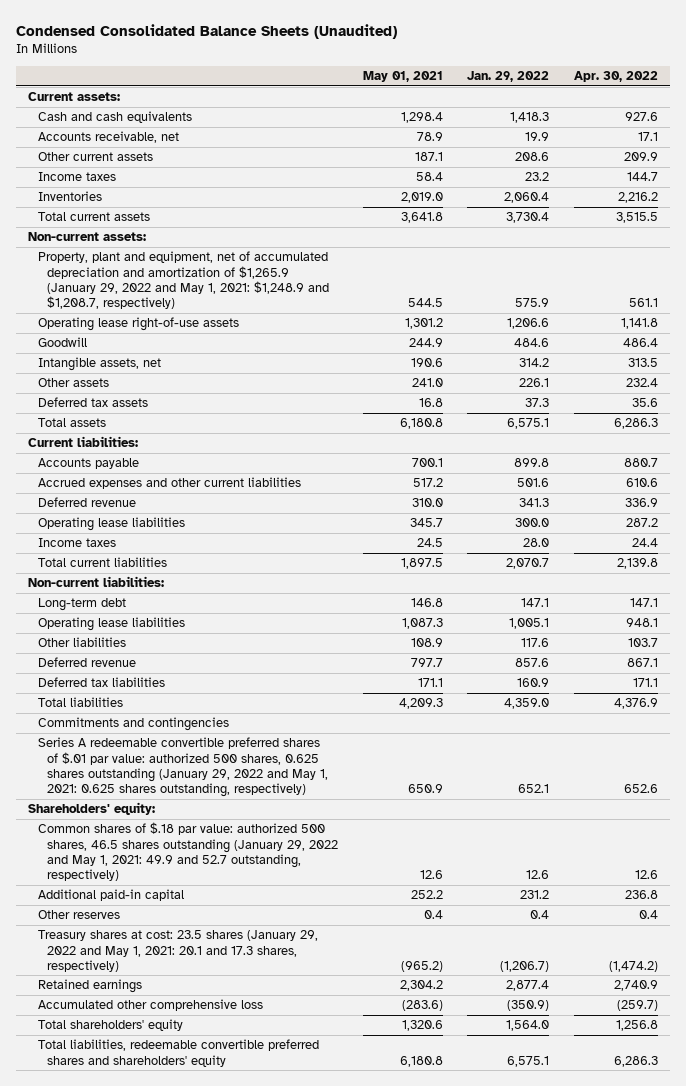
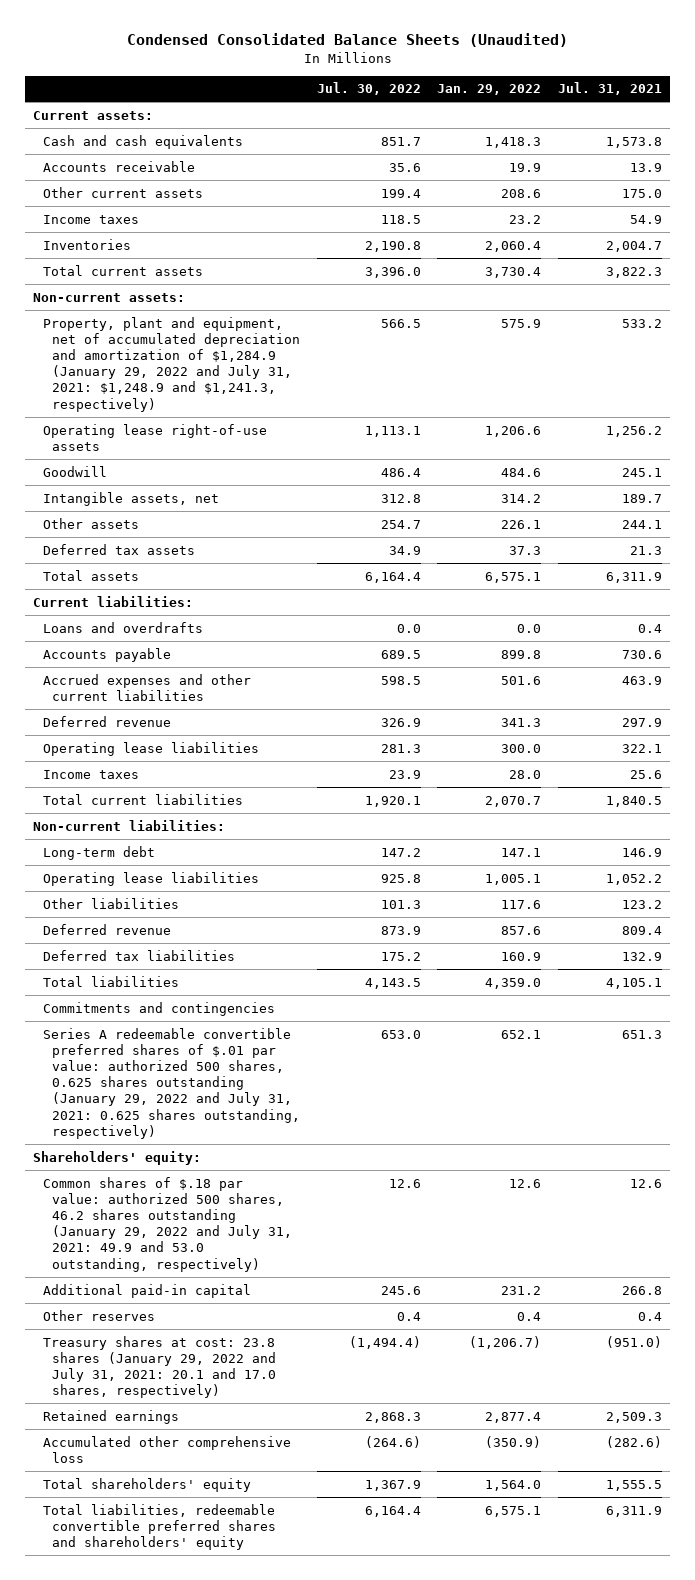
[362,71,443,83] May 01, 2021 -> none
[573,71,658,83] Apr. 30, 2022 -> none
none -> [316,82,421,96] Jul. 30, 2022
none -> [558,82,663,96] Jul. 31, 2021
[37,131,179,144] Accounts receivable, net -> [42,160,195,172] Accounts receivable
[37,251,330,310] Property, plant and equipment, net of accumulated depreciation and amortization of $1,265.9 (January 29, 2022 and May 1, 2021: $1,248.9 and $1,208.7, respectively) -> [42,316,301,412] Property, plant and equipment, net of accumulated depreciation and amortization of $1,284.9 (January 29, 2022 and July 31, 2021: $1,248.9 and $1,241.3, respectively)
none -> [42,621,203,633] Loans and overdrafts
[37,737,329,798] Series A redeemable convertible preferred shares of $.01 par value: authorized 500 shares, 0.625 shares outstanding (January 29, 2022 and May 1, 2021: 0.625 shares outstanding, respectively) -> [42,1027,301,1139] Series A redeemable convertible preferred shares of $.01 par value: authorized 500 shares, 0.625 shares outstanding (January 29, 2022 and July 31, 2021: 0.625 shares outstanding, respectively)
[37,822,339,882] Common shares of $.18 par value: authorized 500 shares, 46.5 shares outstanding (January 29, 2022 and May 1, 2021: 49.9 and 52.7 outstanding, respectively) -> [42,1176,293,1272] Common shares of $.18 par value: authorized 500 shares, 46.2 shares outstanding (January 29, 2022 and July 31, 2021: 49.9 and 53.0 outstanding, respectively)
[37,930,318,972] Treasury shares at cost: 23.5 shares (January 29, 2022 and May 1, 2021: 20.1 and 17.3 shares, respectively) -> [42,1335,277,1399] Treasury shares at cost: 23.8 shares (January 29, 2022 and July 31, 2021: 20.1 and 17.0 shares, respectively)

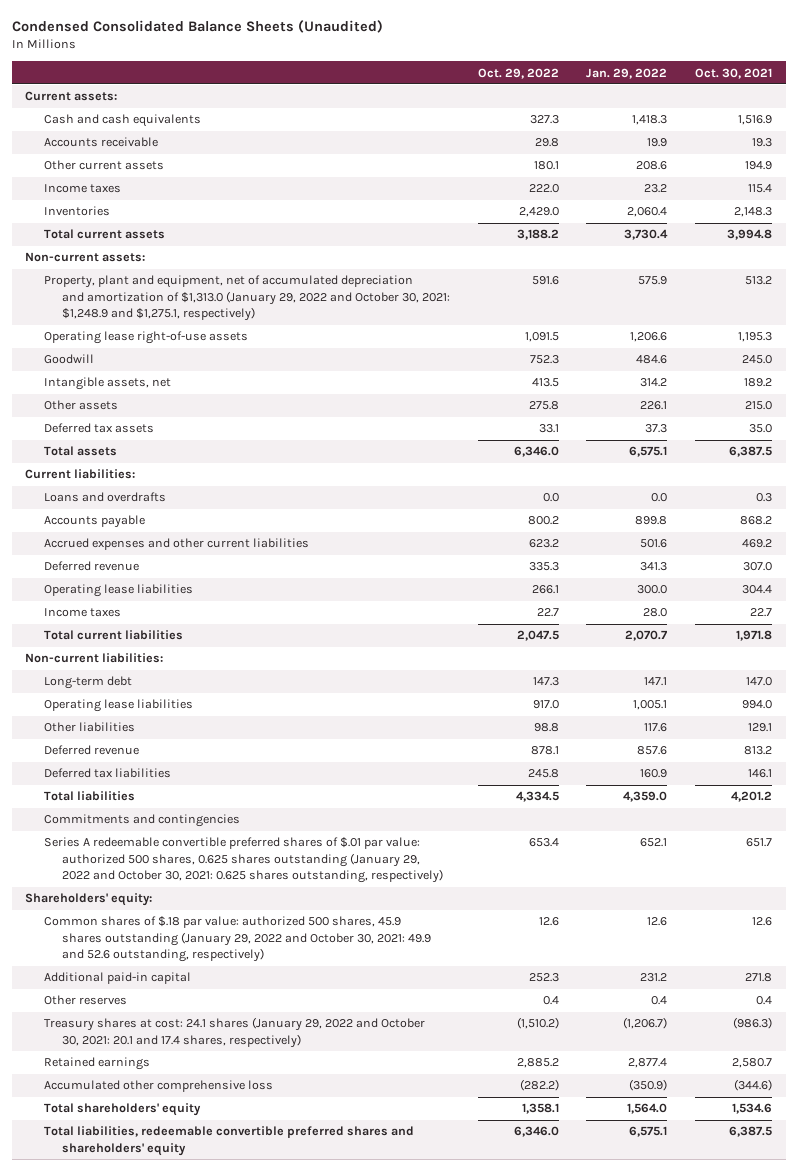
[316,82,421,96] Jul. 30, 2022 -> none
[558,82,663,96] Jul. 31, 2021 -> none
none -> [477,67,559,79] Oct. 29, 2022
none -> [695,67,773,79] Oct. 30, 2021
[42,316,301,412] Property, plant and equipment, net of accumulated depreciation and amortization of $1,284.9 (January 29, 2022 and July 31, 2021: $1,248.9 and $1,241.3, respectively) -> [43,275,450,322] Property, plant and equipment, net of accumulated depreciation and amortization of $1,313.0 (January 29, 2022 and October 30, 2021: $1,248.9 and $1,275.1, respectively)
[42,1027,301,1139] Series A redeemable convertible preferred shares of $.01 par value: authorized 500 shares, 0.625 shares outstanding (January 29, 2022 and July 31, 2021: 0.625 shares outstanding, respectively) -> [43,837,443,884] Series A redeemable convertible preferred shares of $.01 par value: authorized 500 shares, 0.625 shares outstanding (January 29, 2022 and October 30, 2021: 0.625 shares outstanding, respectively)
[42,1176,293,1272] Common shares of $.18 par value: authorized 500 shares, 46.2 shares outstanding (January 29, 2022 and July 31, 2021: 49.9 and 53.0 outstanding, respectively) -> [43,916,431,963] Common shares of $.18 par value: authorized 500 shares, 45.9 shares outstanding (January 29, 2022 and October 30, 2021: 49.9 and 52.6 outstanding, respectively)
[42,1335,277,1399] Treasury shares at cost: 23.8 shares (January 29, 2022 and July 31, 2021: 20.1 and 17.0 shares, respectively) -> [43,1017,425,1048] Treasury shares at cost: 24.1 shares (January 29, 2022 and October 30, 2021: 20.1 and 17.4 shares, respectively)

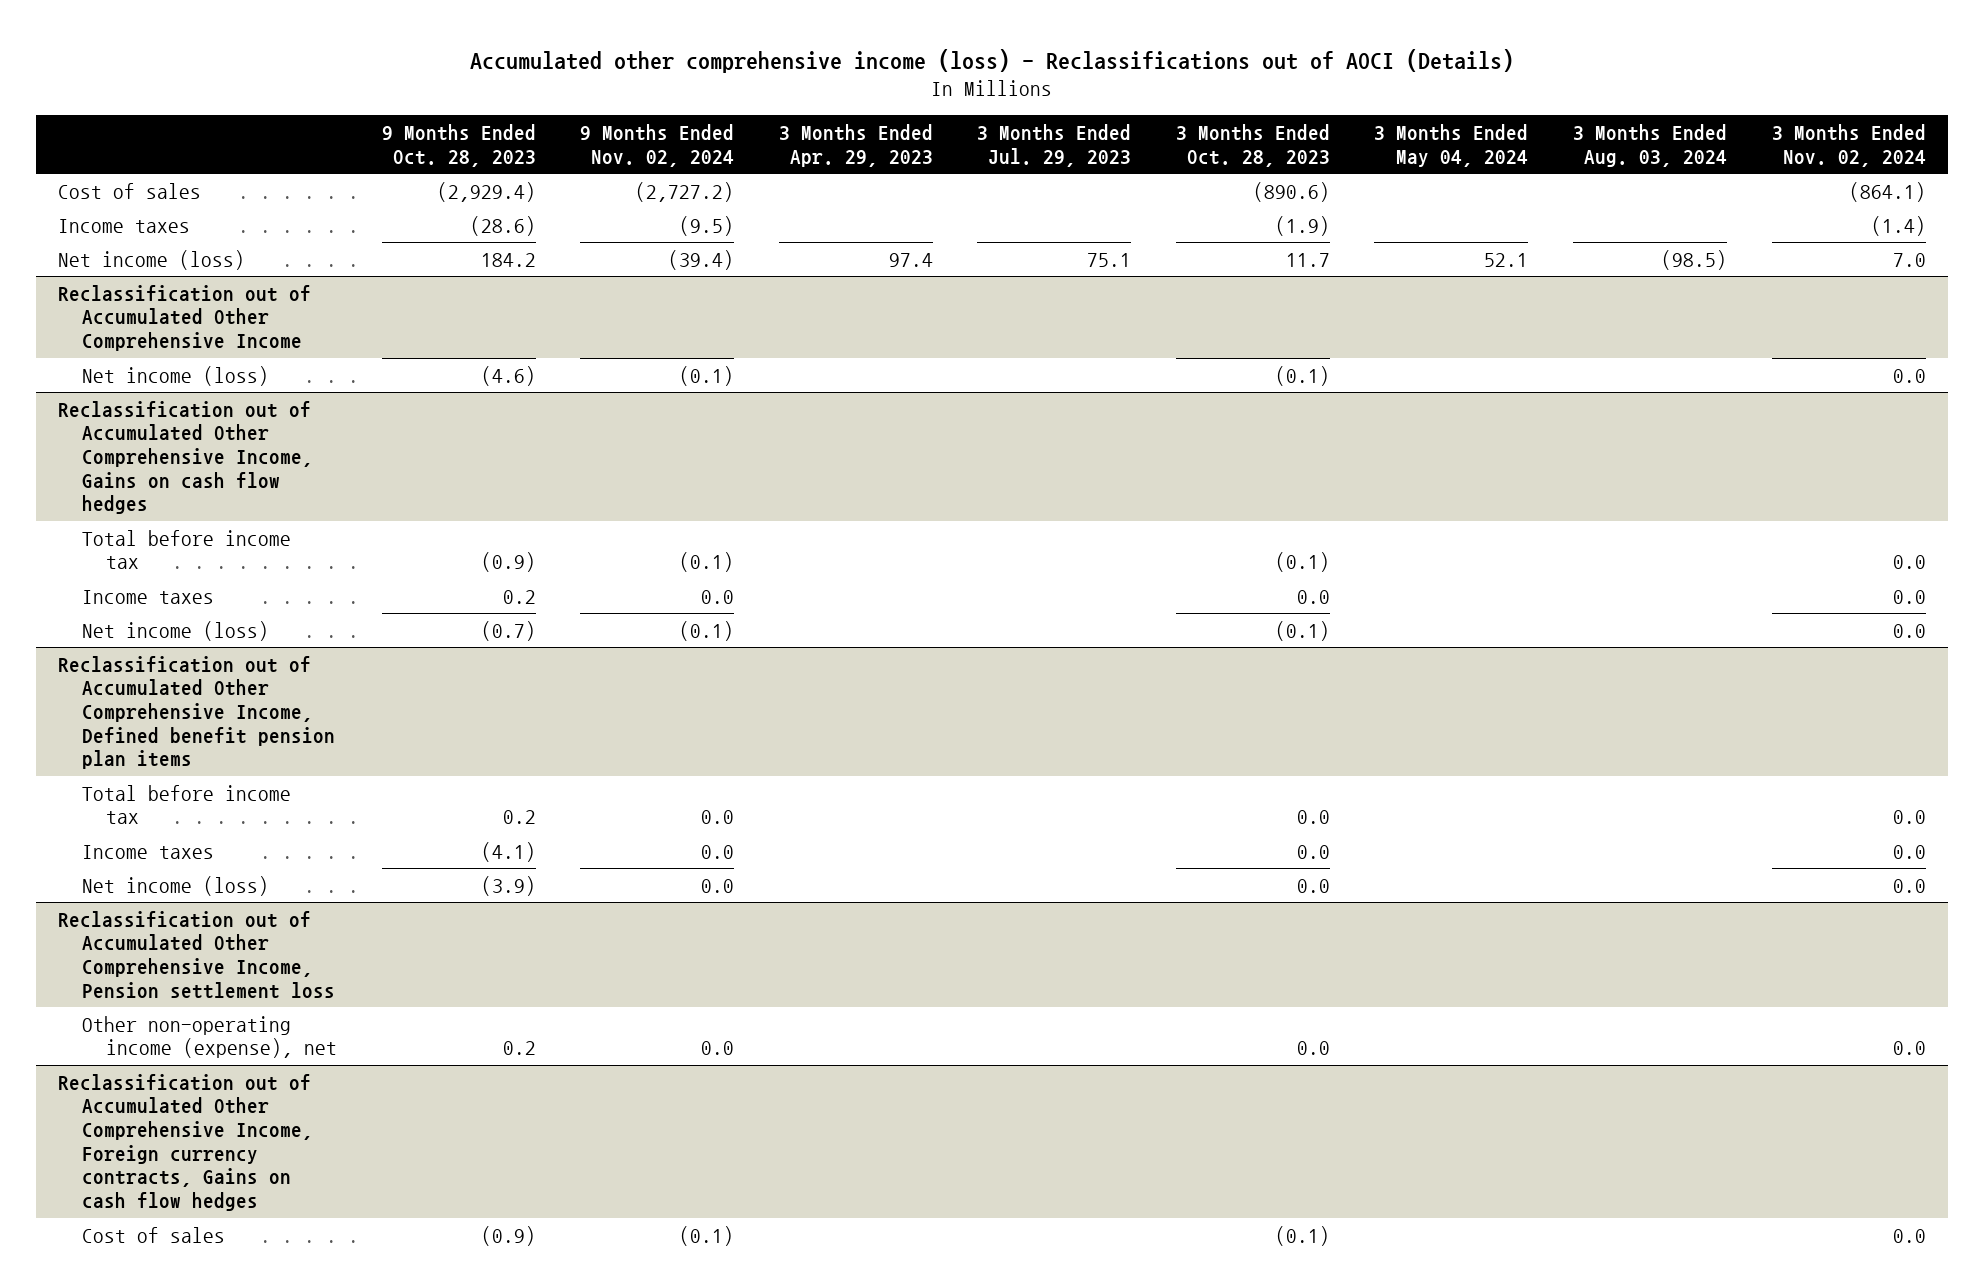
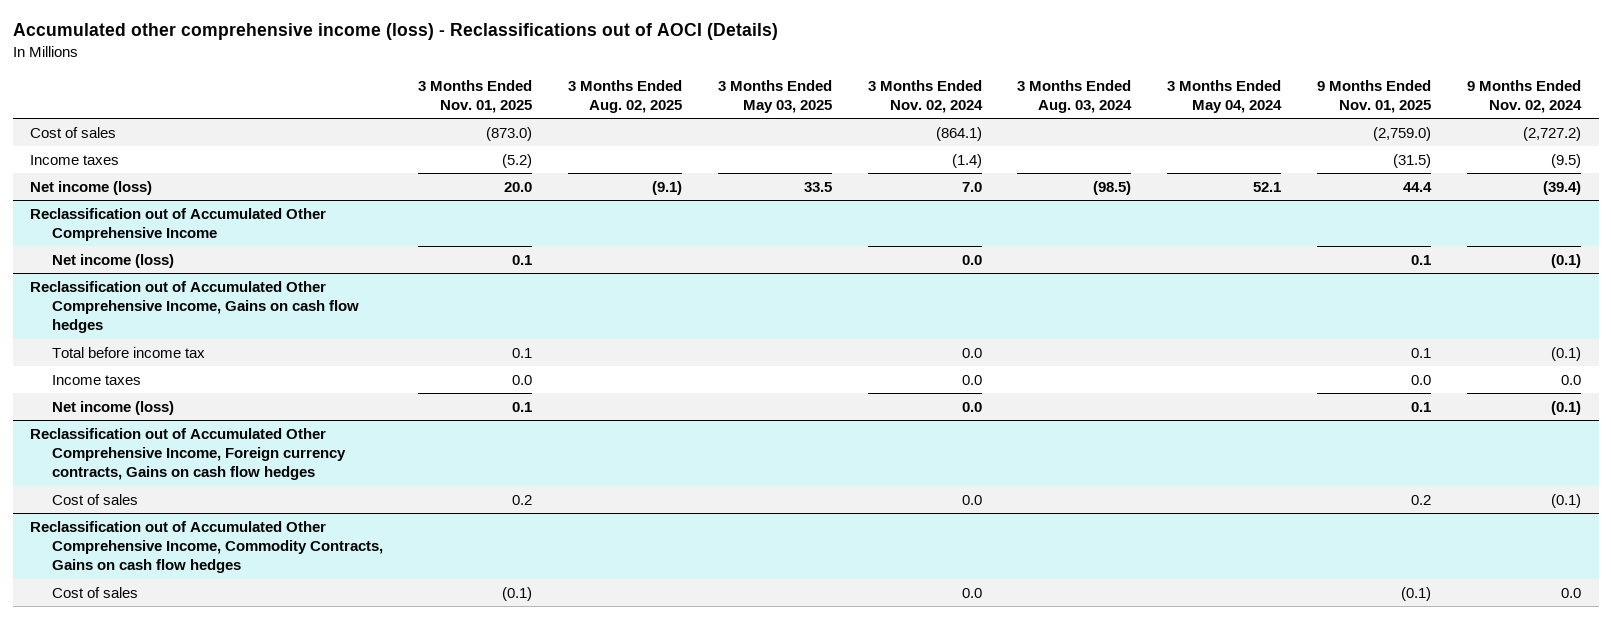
[381,124,536,167] 9 Months Ended Oct. 28, 2023 -> none
[778,124,933,167] 3 Months Ended Apr. 29, 2023 -> none
[977,124,1132,167] 3 Months Ended Jul. 29, 2023 -> none
[1175,124,1330,167] 3 Months Ended Oct. 28, 2023 -> none
none -> [418,79,533,114] 3 Months Ended Nov. 01, 2025
none -> [568,79,683,114] 3 Months Ended Aug. 02, 2025
none -> [717,79,832,114] 3 Months Ended May 03, 2025
none -> [1316,79,1431,114] 9 Months Ended Nov. 01, 2025
[58,655,336,770] Reclassification out of Accumulated Other Comprehensive Income, Defined benefit pension plan items -> none
[82,784,292,825] Total before income tax -> none
[82,844,215,859] Income taxes -> none
[82,875,270,896] Net income (loss) -> none
[58,910,336,999] Reclassification out of Accumulated Other Comprehensive Income, Pension settlement loss -> none
[82,1015,337,1059] Other non-operating income (expense), net -> none
none -> [30,520,383,574] Reclassification out of Accumulated Other Comprehensive Income, Commodity Contracts, Gains on cash flow hedges
none -> [51,586,138,598] Cost of sales

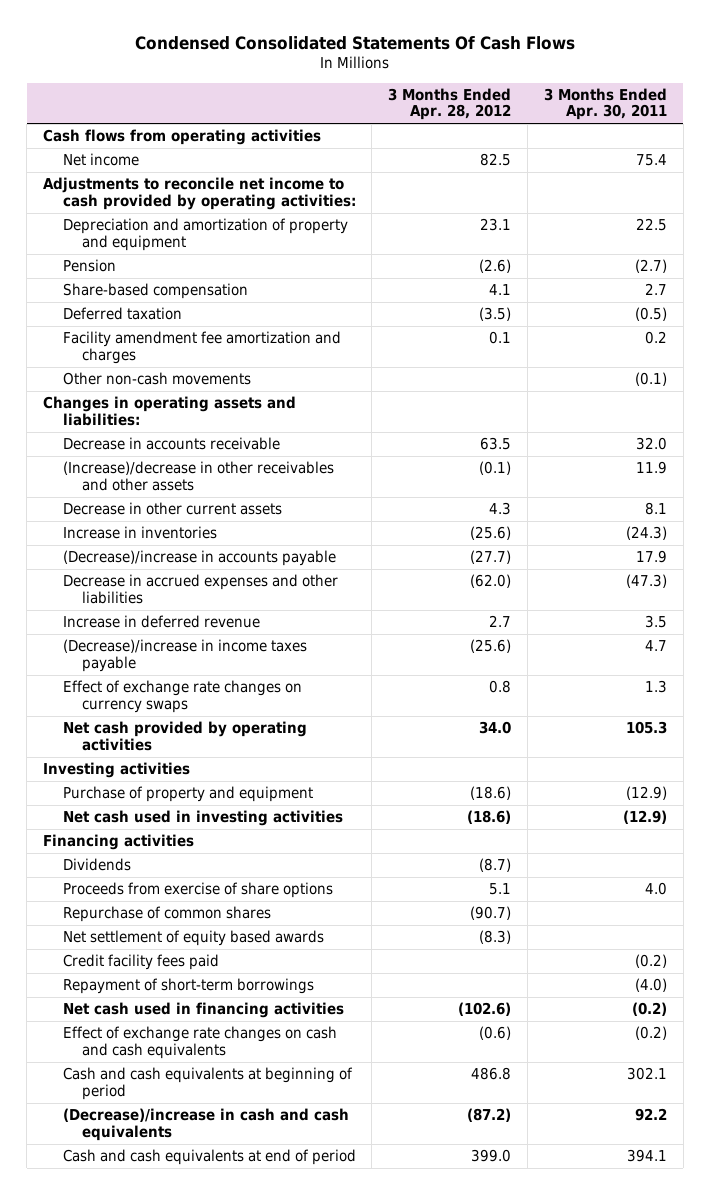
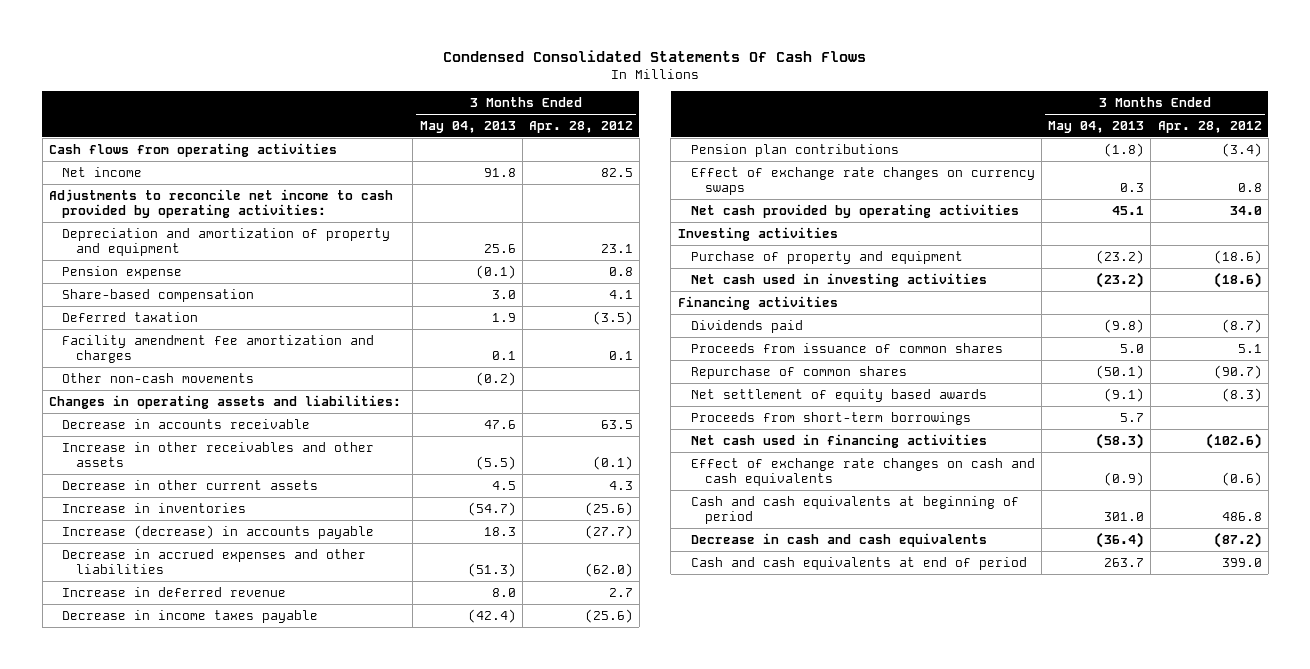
[543,87,667,121] 3 Months Ended Apr. 30, 2011 -> none
none -> [419,120,516,133] May 04, 2013
[62,259,116,273] Pension -> [62,265,183,279] Pension expense
[479,259,512,274] (2.6) -> [608,266,633,276] 0.8
[62,461,334,491] (Increase)/decrease in other receivables and other assets -> [62,441,375,468] Increase in other receivables and other assets
[62,550,336,567] (Decrease)/increase in accounts payable -> [62,524,375,539] Increase (decrease) in accounts payable
[62,639,307,672] (Decrease)/increase in income taxes payable -> [62,609,319,623] Decrease in income taxes payable
none -> [691,143,900,157] Pension plan contributions
[62,858,131,872] Dividends -> [691,319,804,333] Dividends paid
[62,882,333,899] Proceeds from exercise of share options -> [691,342,1004,353] Proceeds from issuance of common shares
[62,954,219,971] Credit facility fees paid -> none
[62,978,314,995] Repayment of short-term borrowings -> none
none -> [691,411,972,425] Proceeds from short-term borrowings
[62,1108,349,1141] (Decrease)/increase in cash and cash equivalents -> [691,532,988,547] Decrease in cash and cash equivalents

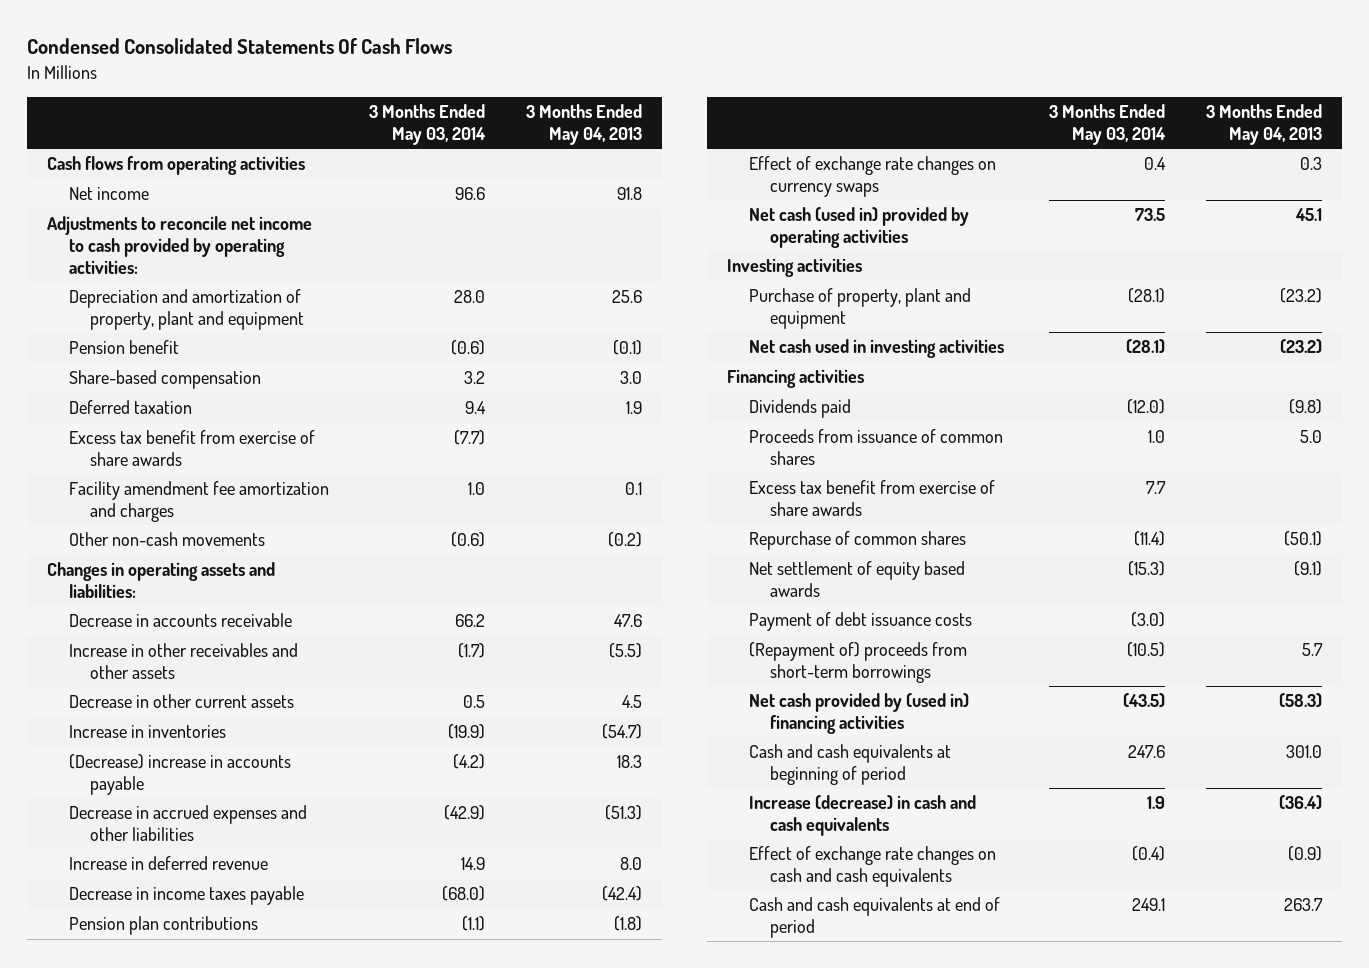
[528,120,633,133] Apr. 28, 2012 -> none
none -> [369,103,487,145] 3 Months Ended May 03, 2014
[62,265,183,279] Pension expense -> none
[62,227,391,257] Depreciation and amortization of property and equipment -> [68,289,305,331] Depreciation and amortization of property, plant and equipment
none -> [68,340,179,355] Pension benefit
none -> [68,430,315,467] Excess tax benefit from exercise of share awards
[62,524,375,539] Increase (decrease) in accounts payable -> [68,754,291,796] (Decrease) increase in accounts payable
[691,203,1020,218] Net cash provided by operating activities -> [748,207,969,249] Net cash (used in) provided by operating activities
[691,250,964,264] Purchase of property and equipment -> [748,288,971,330] Purchase of property, plant and equipment
none -> [748,480,995,517] Excess tax benefit from exercise of share awards
none -> [748,612,972,632] Payment of debt issuance costs
[691,411,972,425] Proceeds from short-term borrowings -> [748,642,967,684] (Repayment of) proceeds from short-term borrowings
[691,433,988,448] Net cash used in financing activities -> [748,693,969,735] Net cash provided by (used in) financing activities
[691,532,988,547] Decrease in cash and cash equivalents -> [748,795,976,837] Increase (decrease) in cash and cash equivalents
[691,457,1036,487] Effect of exchange rate changes on cash and cash equivalents -> [748,846,996,888] Effect of exchange rate changes on cash and cash equivalents

